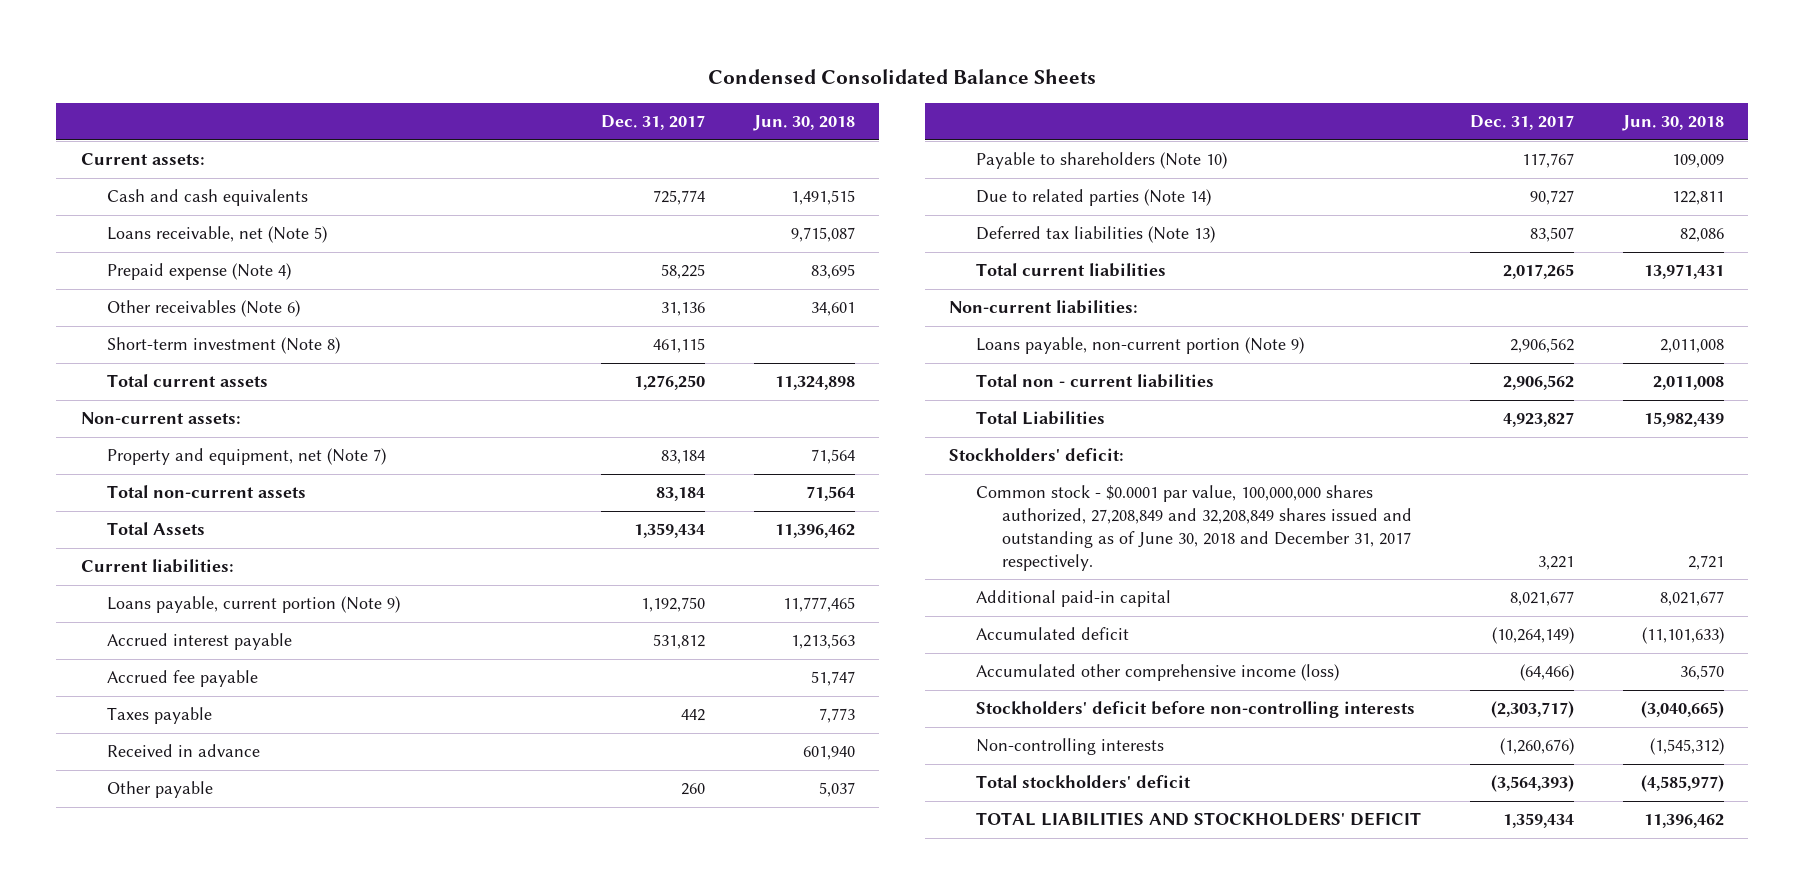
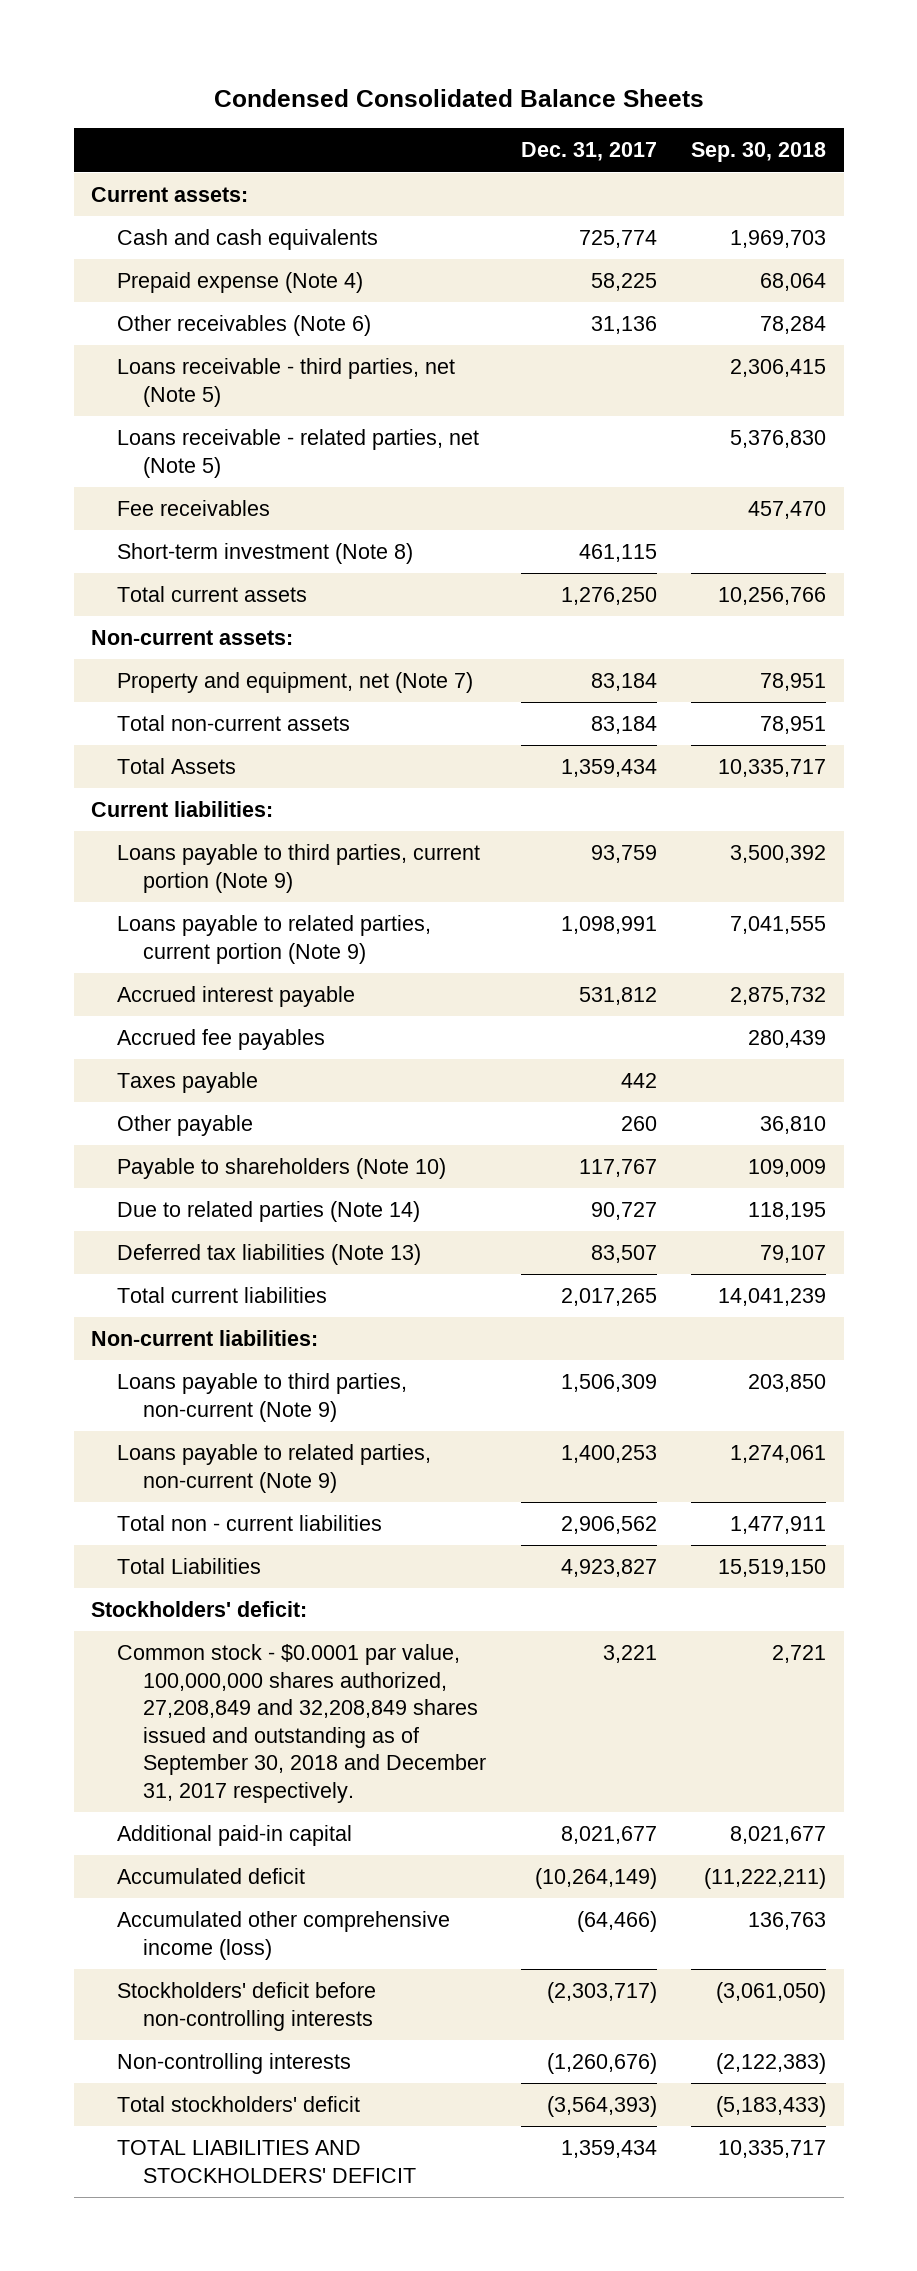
[752,115,855,132] Jun. 30, 2018 -> none
none -> [691,142,827,163] Sep. 30, 2018
[107,226,328,244] Loans receivable, net (Note 5) -> none
none -> [117,358,456,407] Loans receivable - third parties, net (Note 5)
none -> [117,429,480,478] Loans receivable - related parties, net (Note 5)
none -> [117,500,271,517] Fee receivables
[107,596,401,614] Loans payable, current portion (Note 9) -> [117,844,481,893] Loans payable to third parties, current portion (Note 9)
[641,597,706,613] 1,192,750 -> [590,845,657,864] 93,759
none -> [117,915,432,964] Loans payable to related parties, current portion (Note 9)
[107,670,259,688] Accrued fee payable -> [117,1029,326,1051] Accrued fee payables
[107,744,261,758] Received in advance -> none
[975,337,1304,355] Loans payable, non-current portion (Note 9) -> [117,1373,408,1422] Loans payable to third parties, non-current (Note 9)
[1509,338,1574,354] 2,906,562 -> [560,1374,657,1393] 1,506,309
none -> [117,1444,432,1493] Loans payable to related parties, non-current (Note 9)
[975,485,1413,571] Common stock - $0.0001 par value, 100,000,000 shares authorized, 27,208,849 and 32,208,849 shares issued and outstanding as of June 30, 2018 and December 31, 2017 respectively. -> [117,1644,487,1803] Common stock - $0.0001 par value, 100,000,000 shares authorized, 27,208,849 and 32,208,849 shares issued and outstanding as of September 30, 2018 and December 31, 2017 respectively.

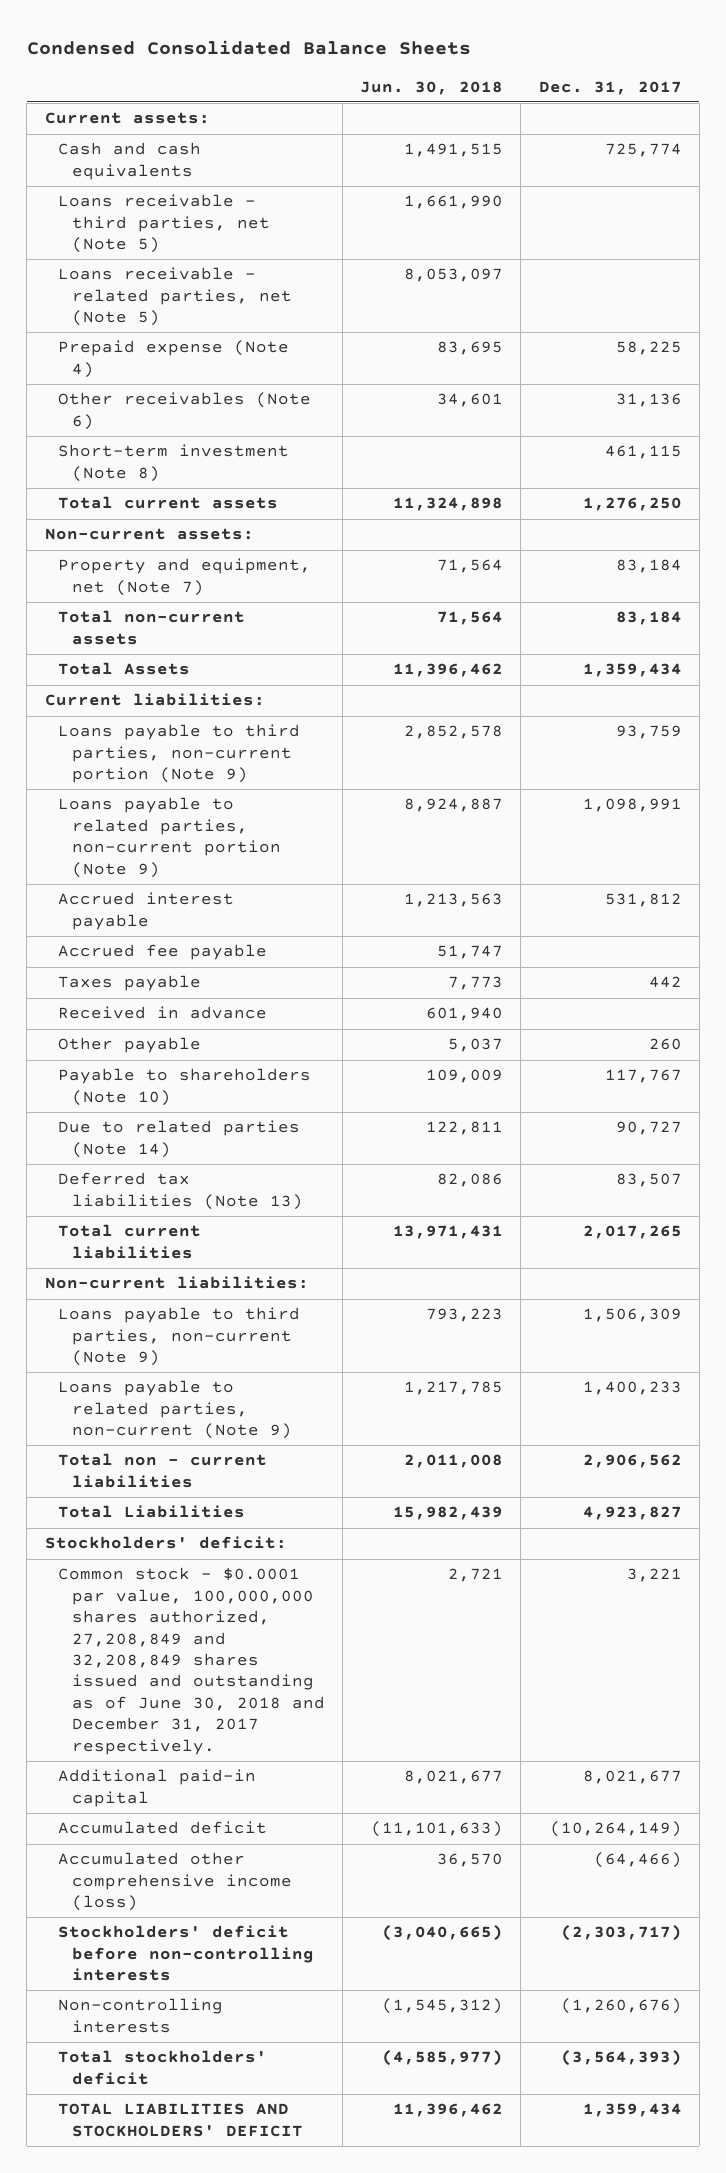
[691,142,827,163] Sep. 30, 2018 -> none
none -> [360,80,504,95] Jun. 30, 2018
[117,500,271,517] Fee receivables -> none
[117,272,364,294] Prepaid expense (Note 4) -> [58,340,290,378] Prepaid expense (Note 4)
[117,315,372,337] Other receivables (Note 6) -> [58,392,312,430] Other receivables (Note 6)
[117,844,481,893] Loans payable to third parties, current portion (Note 9) -> [58,724,301,784] Loans payable to third parties, non-current portion (Note 9)
[117,915,432,964] Loans payable to related parties, current portion (Note 9) -> [58,797,281,878] Loans payable to related parties, non-current portion (Note 9)
[117,1029,326,1051] Accrued fee payables -> [58,944,268,961] Accrued fee payable
none -> [58,1006,268,1020] Received in advance
[560,1445,657,1464] 1,400,253 -> [582,1381,682,1396] 1,400,233
[117,1644,487,1803] Common stock - $0.0001 par value, 100,000,000 shares authorized, 27,208,849 and 32,208,849 shares issued and outstanding as of September 30, 2018 and December 31, 2017 respectively. -> [58,1567,325,1755] Common stock - $0.0001 par value, 100,000,000 shares authorized, 27,208,849 and 32,208,849 shares issued and outstanding as of June 30, 2018 and December 31, 2017 respectively.

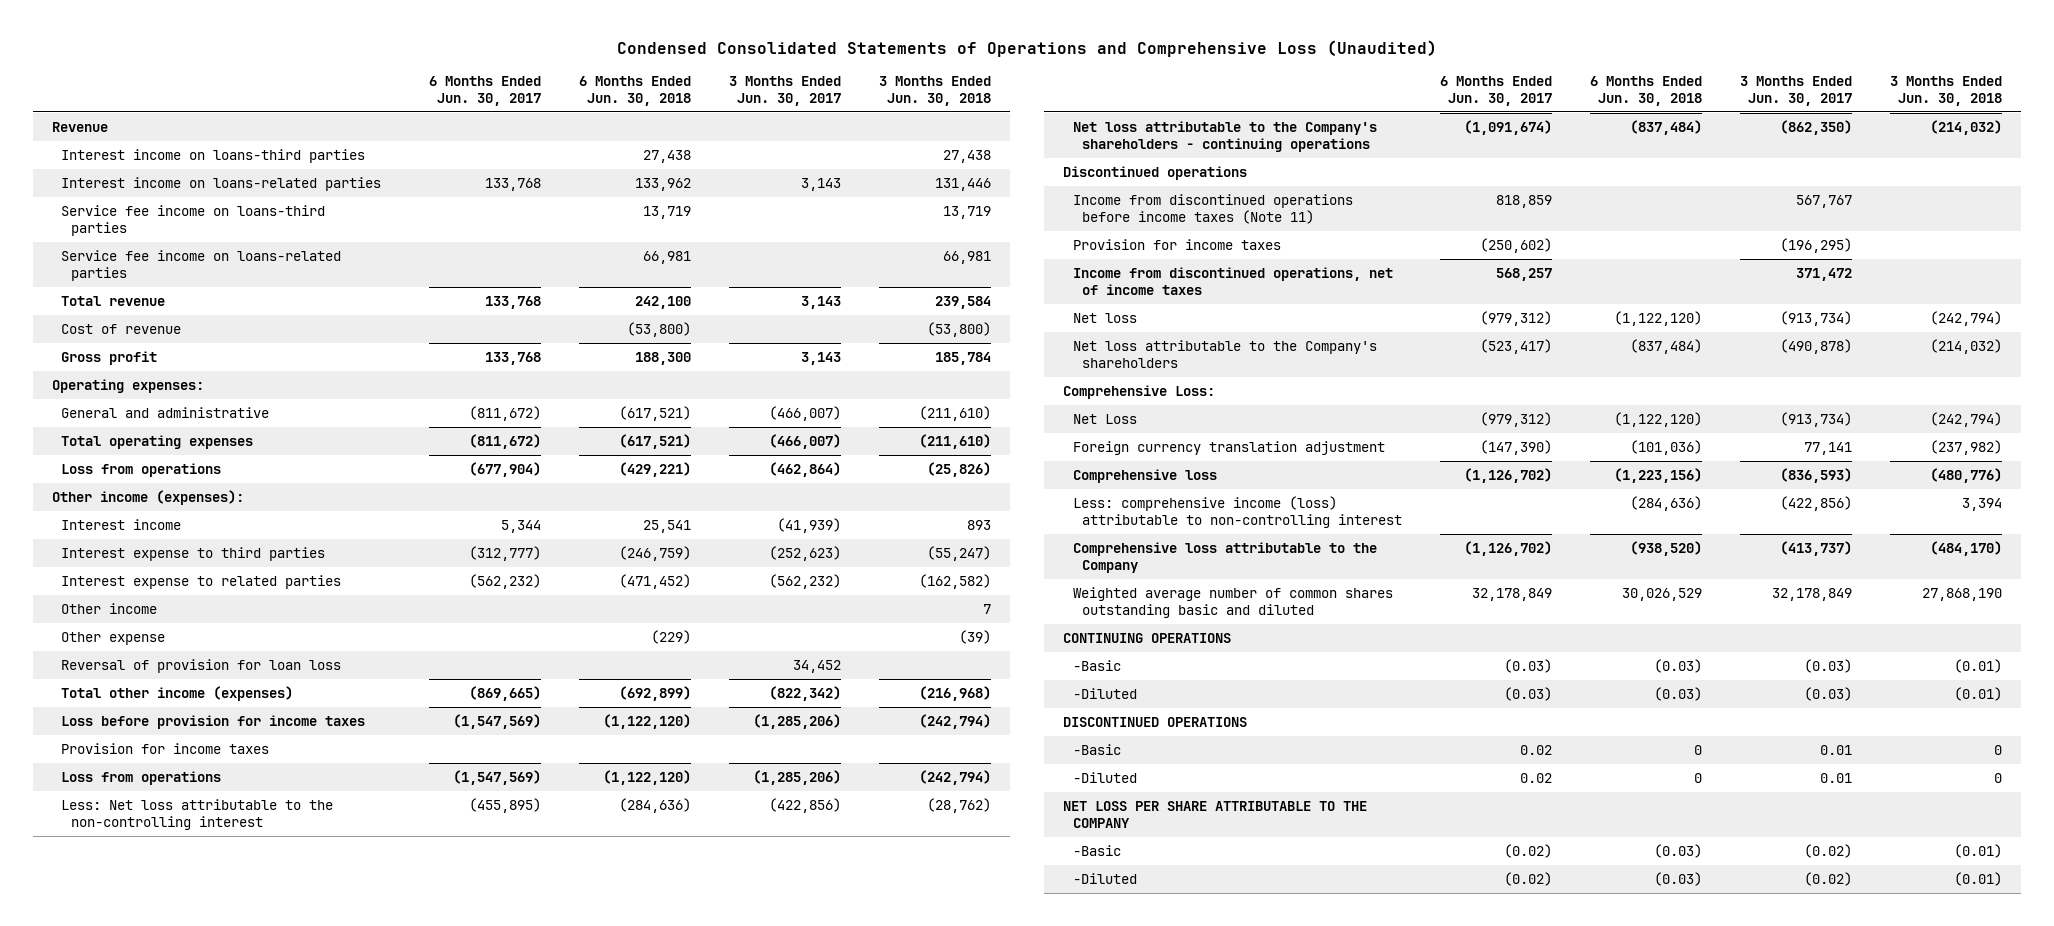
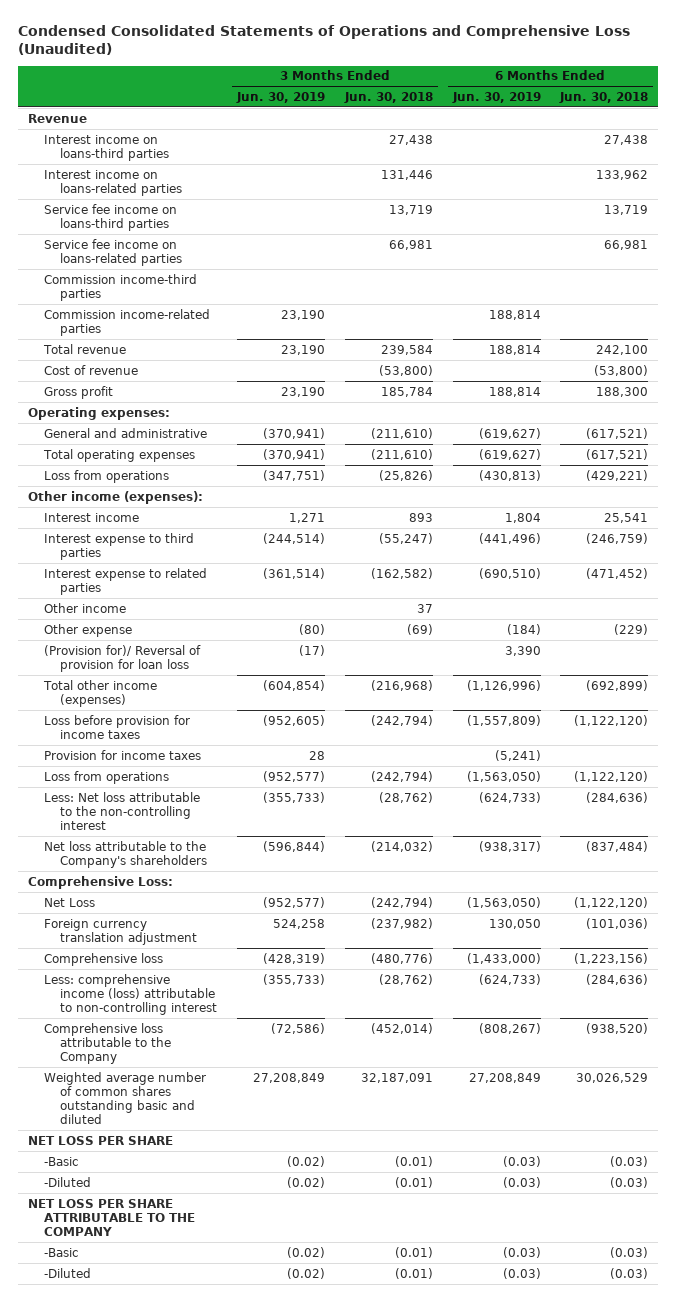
[429,75,542,107] 6 Months Ended Jun. 30, 2017 -> none
[729,75,842,107] 3 Months Ended Jun. 30, 2017 -> none
none -> [235,91,325,103] Jun. 30, 2019
none -> [451,91,541,103] Jun. 30, 2019
none -> [43,273,197,301] Commission income-third parties
none -> [43,308,210,336] Commission income-related parties
[983,603,992,614] 7 -> [416,603,433,613] 37
[959,629,992,644] (39) -> [406,623,433,635] (69)
[61,658,342,673] Reversal of provision for loan loss -> [43,644,201,672] (Provision for)/ Reversal of provision for loan loss
[1072,120,1377,152] Net loss attributable to the Company's shareholders - continuing operations -> none
[1062,165,1247,180] Discontinued operations -> none
[1072,193,1353,224] Income from discontinued operations before income taxes (Note 11) -> none
[1072,238,1281,250] Provision for income taxes -> none
[1072,266,1393,295] Income from discontinued operations, net of income taxes -> none
[1072,312,1137,323] Net loss -> none
[1062,632,1231,643] CONTINUING OPERATIONS -> none
[1962,497,2003,511] 3,394 -> [378,973,433,985] (28,762)
[1930,540,2003,556] (484,170) -> [370,1022,433,1034] (452,014)
[1922,587,2003,601] 27,868,190 -> [360,1072,433,1083] 32,187,091
none -> [27,1135,173,1145] NET LOSS PER SHARE
[1062,716,1247,727] DISCONTINUED OPERATIONS -> none
[1072,743,1121,755] -Basic -> none
[1072,771,1137,783] -Diluted -> none

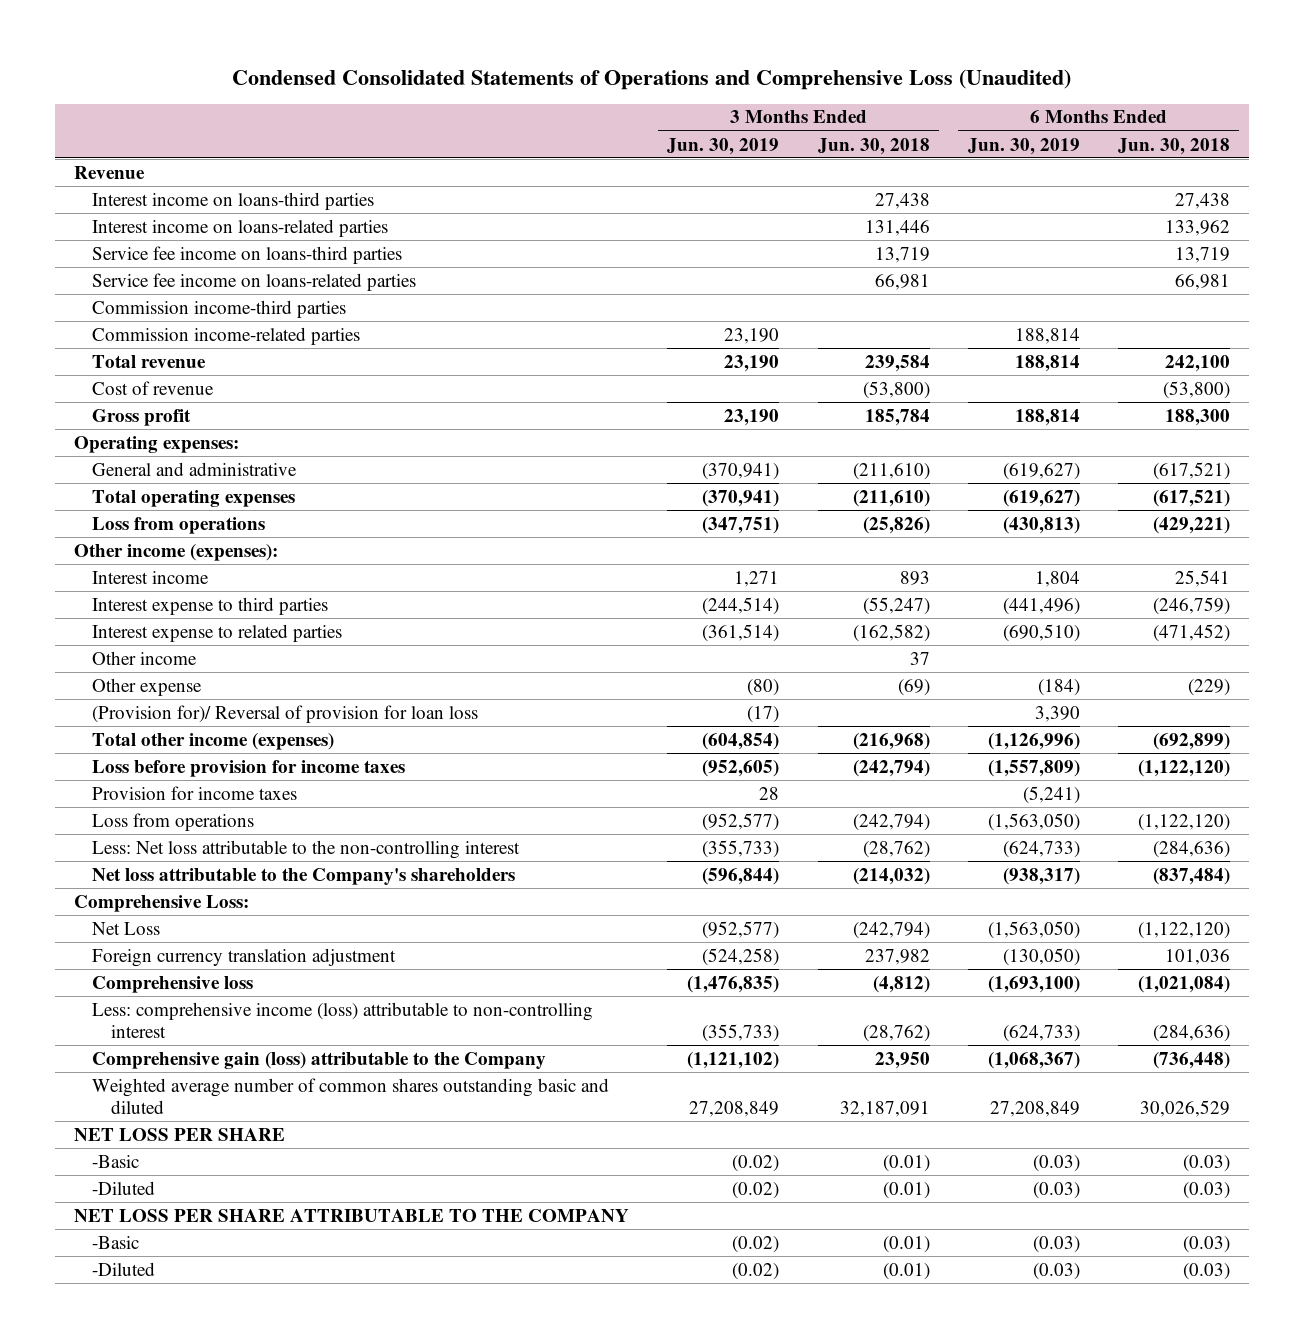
[272,918,325,929] 524,258 -> [702,947,780,966] (524,258)
[370,917,433,929] (237,982) -> [864,948,930,965] 237,982
[488,918,541,929] 130,050 -> [1002,947,1080,966] (130,050)
[586,917,649,929] (101,036) -> [1164,948,1230,965] 101,036
[262,952,325,964] (428,319) -> [687,975,780,993] (1,476,835)
[370,952,433,964] (480,776) -> [872,975,930,993] (4,812)
[466,952,541,964] (1,433,000) -> [987,975,1080,993] (1,693,100)
[574,952,649,964] (1,223,156) -> [1137,975,1230,993] (1,021,084)
[43,1022,172,1064] Comprehensive loss attributable to the Company -> [92,1051,547,1069] Comprehensive gain (loss) attributable to the Company
[270,1022,325,1034] (72,586) -> [687,1051,780,1069] (1,121,102)
[370,1022,433,1034] (452,014) -> [874,1051,930,1069] 23,950
[478,1022,541,1034] (808,267) -> [987,1051,1080,1069] (1,068,367)
[586,1022,649,1034] (938,520) -> [1152,1051,1230,1069] (736,448)

